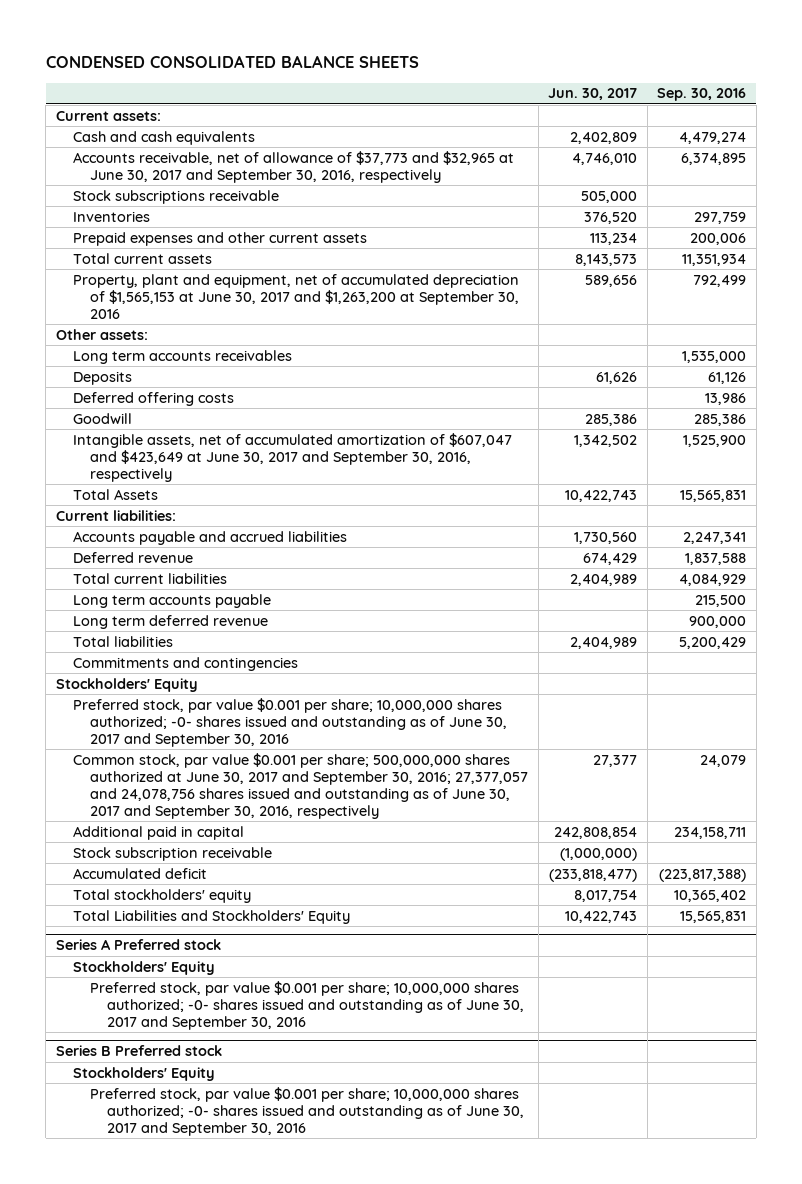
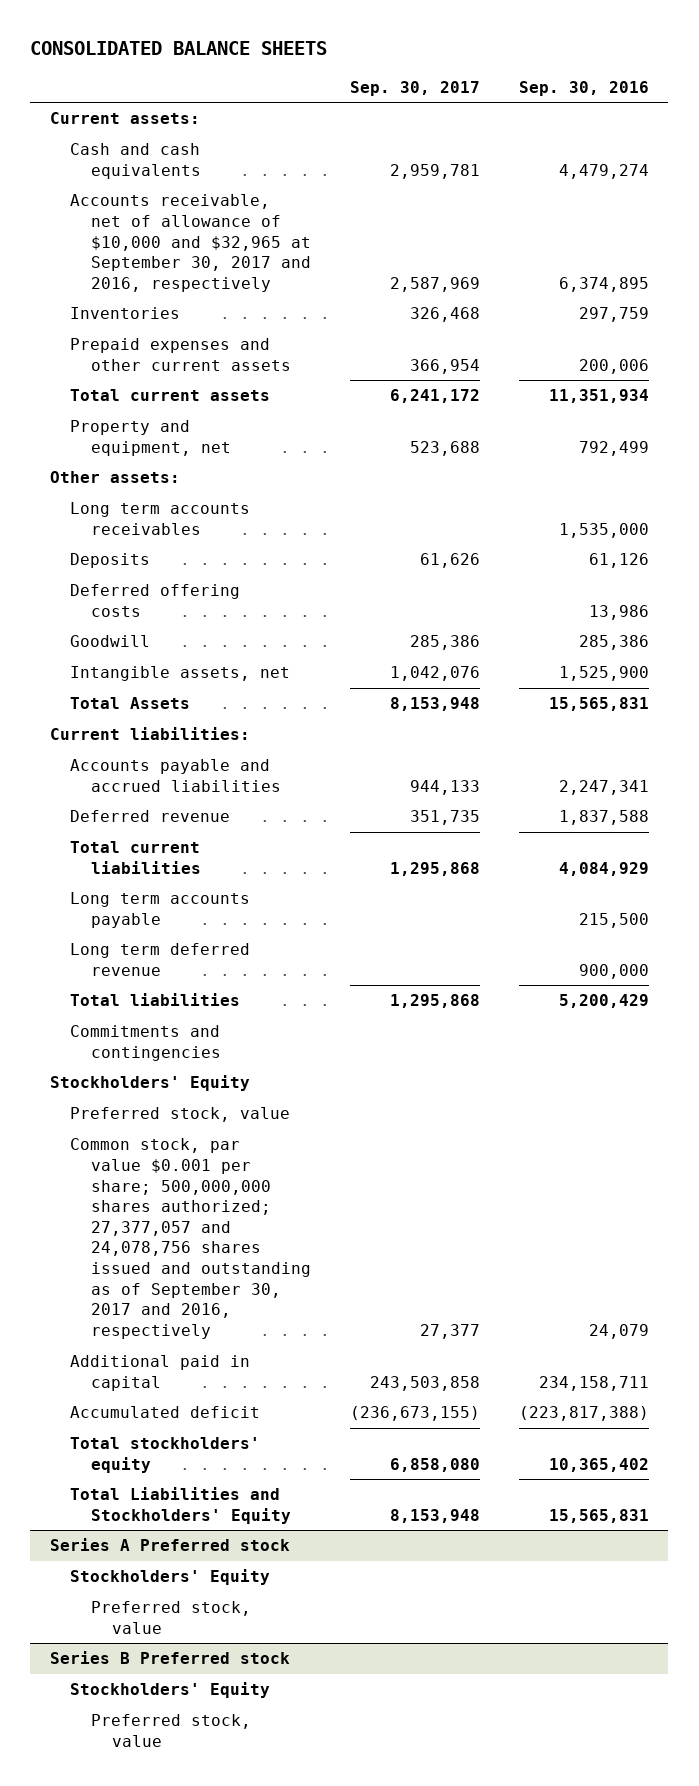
[45,55,419,69] CONDENSED CONSOLIDATED BALANCE SHEETS -> [30,41,328,56] CONSOLIDATED BALANCE SHEETS
[548,88,638,101] Jun. 30, 2017 -> none
none -> [349,80,480,96] Sep. 30, 2017
[72,189,279,204] Stock subscriptions receivable -> none
[72,150,514,183] Accounts receivable, net of allowance of $37,773 and $32,965 at June 30, 2017 and September 30, 2016, respectively -> [70,194,312,292] Accounts receivable, net of allowance of $10,000 and $32,965 at September 30, 2017 and 2016, respectively
[72,273,520,319] Property, plant and equipment, net of accumulated depreciation of $1,565,153 at June 30, 2017 and $1,263,200 at September 30, 2016 -> [70,420,232,456] Property and equipment, net
[72,432,512,482] Intangible assets, net of accumulated amortization of $607,047 and $423,649 at June 30, 2017 and September 30, 2016, respectively -> [70,666,291,682] Intangible assets, net
[72,697,508,747] Preferred stock, par value $0.001 per share; 10,000,000 shares authorized; -0- shares issued and outstanding as of June 30, 2017 and September 30, 2016 -> [70,1107,291,1123] Preferred stock, value
[72,752,529,819] Common stock, par value $0.001 per share; 500,000,000 shares authorized at June 30, 2017 and September 30, 2016; 27,377,057 and 24,078,756 shares issued and outstanding as of June 30, 2017 and September 30, 2016, respectively -> [70,1138,312,1339] Common stock, par value $0.001 per share; 500,000,000 shares authorized; 27,377,057 and 24,078,756 shares issued and outstanding as of September 30, 2017 and 2016, respectively
[72,846,272,861] Stock subscription receivable -> none
[90,980,525,1030] Preferred stock, par value $0.001 per share; 10,000,000 shares authorized; -0- shares issued and outstanding as of June 30, 2017 and September 30, 2016 -> [91,1601,252,1634] Preferred stock, value
[90,1086,525,1136] Preferred stock, par value $0.001 per share; 10,000,000 shares authorized; -0- shares issued and outstanding as of June 30, 2017 and September 30, 2016 -> [91,1714,252,1747] Preferred stock, value

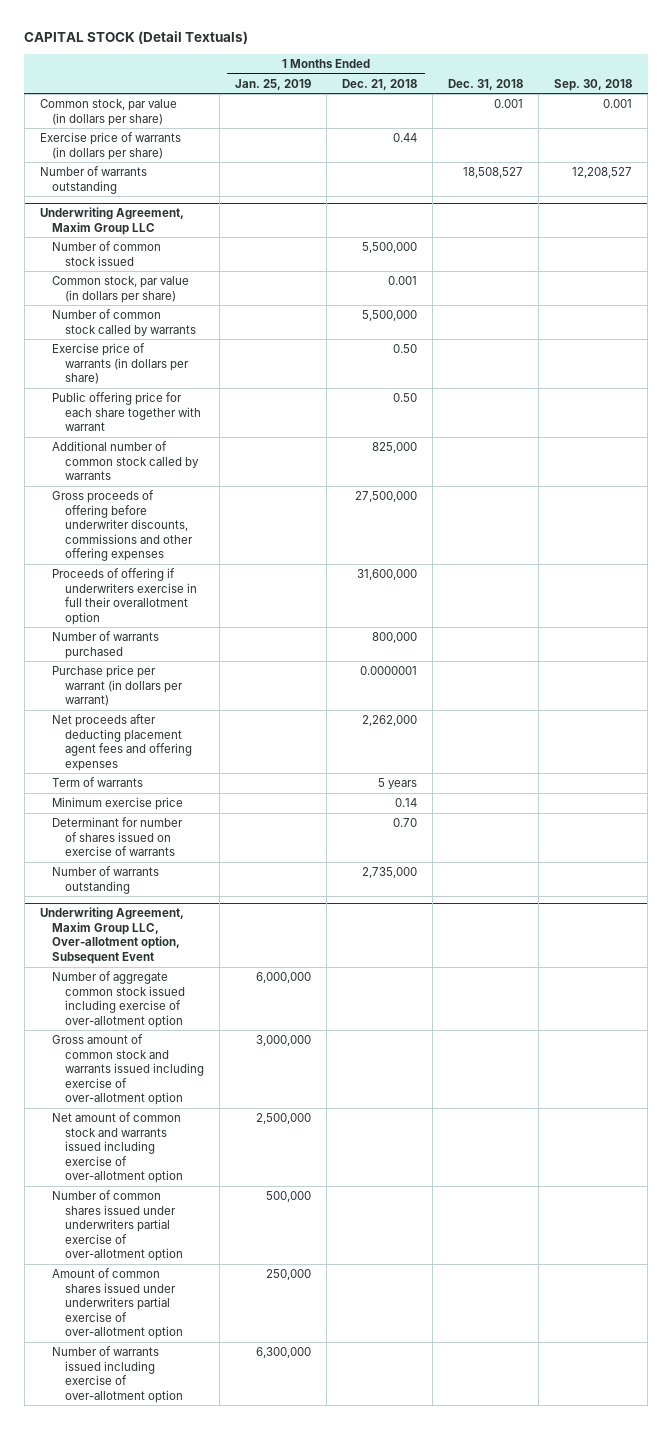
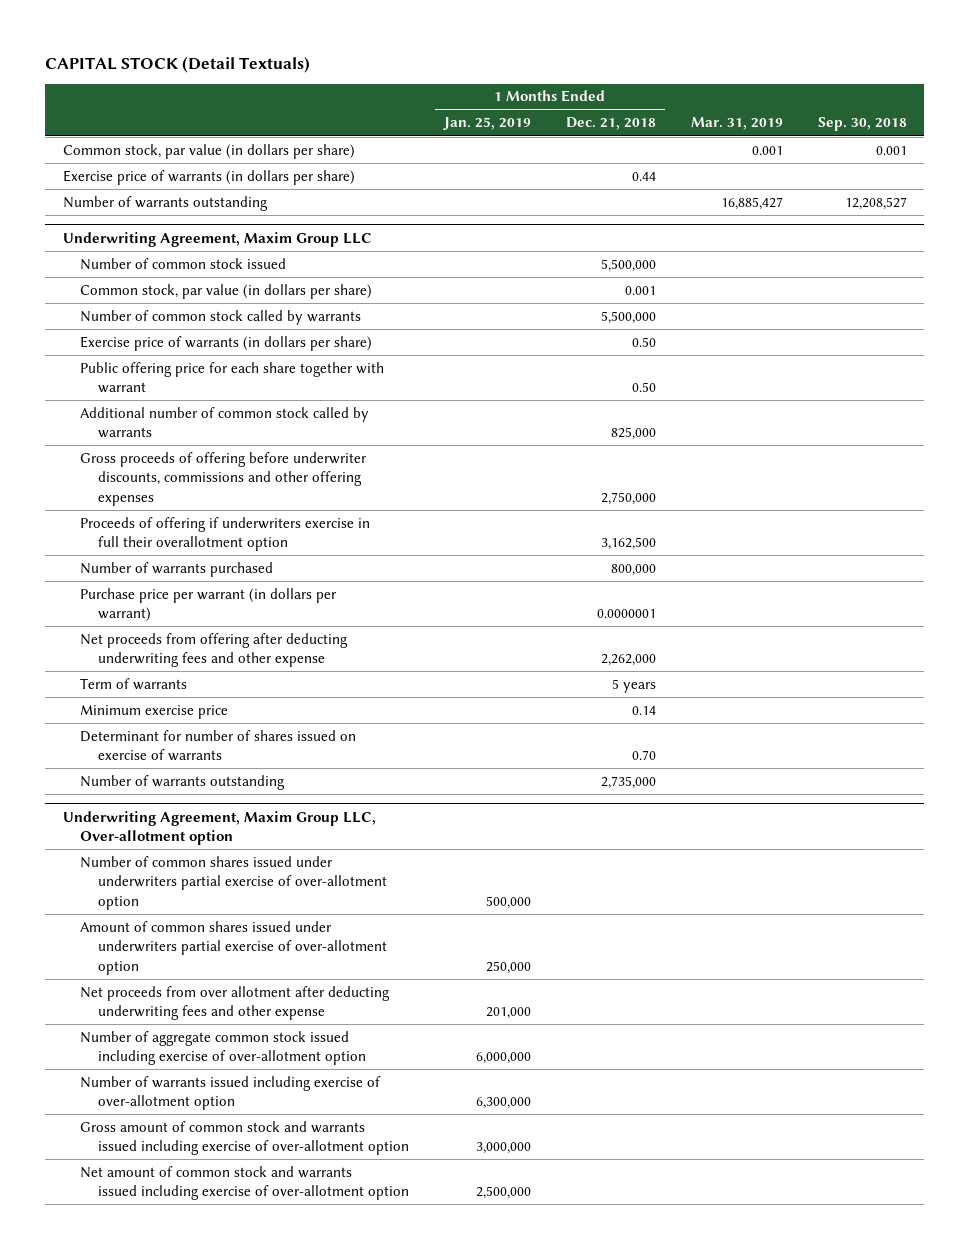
[448,78,524,90] Dec. 31, 2018 -> none
none -> [690,117,783,131] Mar. 31, 2019
[354,491,417,503] 27,500,000 -> [600,491,656,505] 2,750,000
[356,569,417,581] 31,600,000 -> [600,537,656,551] 3,162,500
[52,714,192,771] Net proceeds after deducting placement agent fees and offering expenses -> [80,632,349,668] Net proceeds from offering after deducting underwriting fees and other expense
[52,971,185,1028] Number of aggregate common stock issued including exercise of over-allotment option -> none
[52,1034,204,1106] Gross amount of common stock and warrants issued including exercise of over-allotment option -> none
[52,1112,183,1184] Net amount of common stock and warrants issued including exercise of over-allotment option -> none
[39,907,184,964] Underwriting Agreement, Maxim Group LLC, Over-allotment option, Subsequent Event -> [63,810,377,845] Underwriting Agreement, Maxim Group LLC, Over-allotment option
none -> [80,985,391,1021] Net proceeds from over allotment after deducting underwriting fees and other expense
none -> [80,1030,366,1066] Number of aggregate common stock issued including exercise of over-allotment option
none -> [80,1120,409,1156] Gross amount of common stock and warrants issued including exercise of over-allotment option
none -> [80,1165,409,1201] Net amount of common stock and warrants issued including exercise of over-allotment option

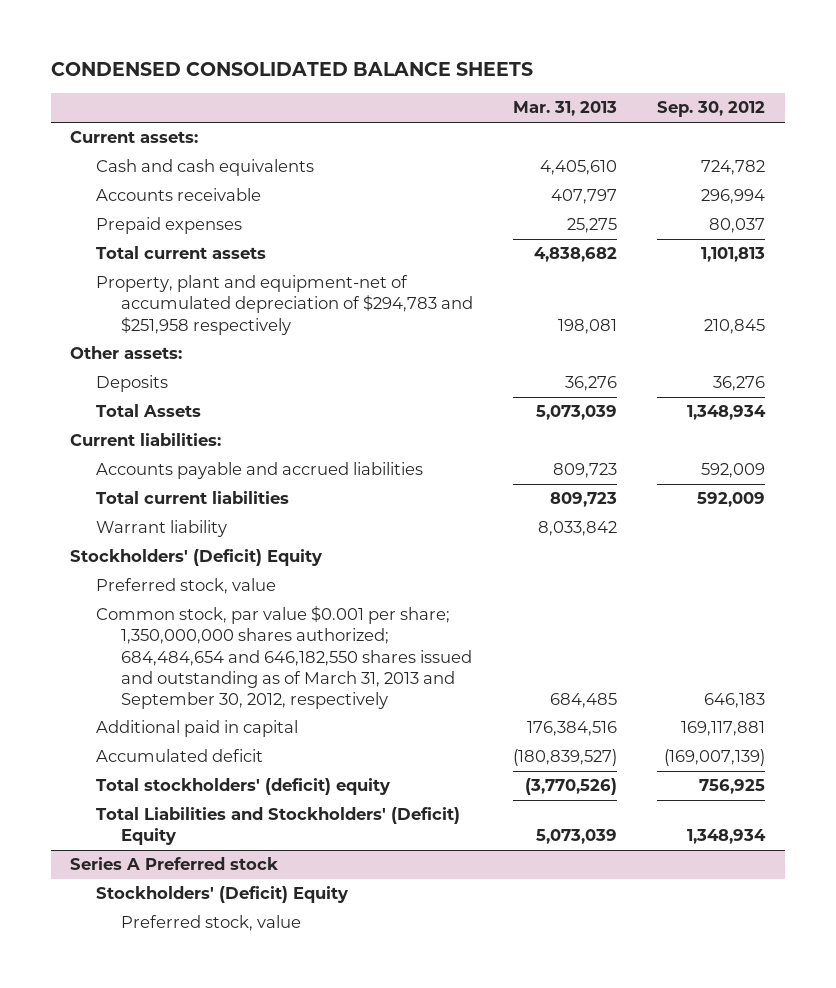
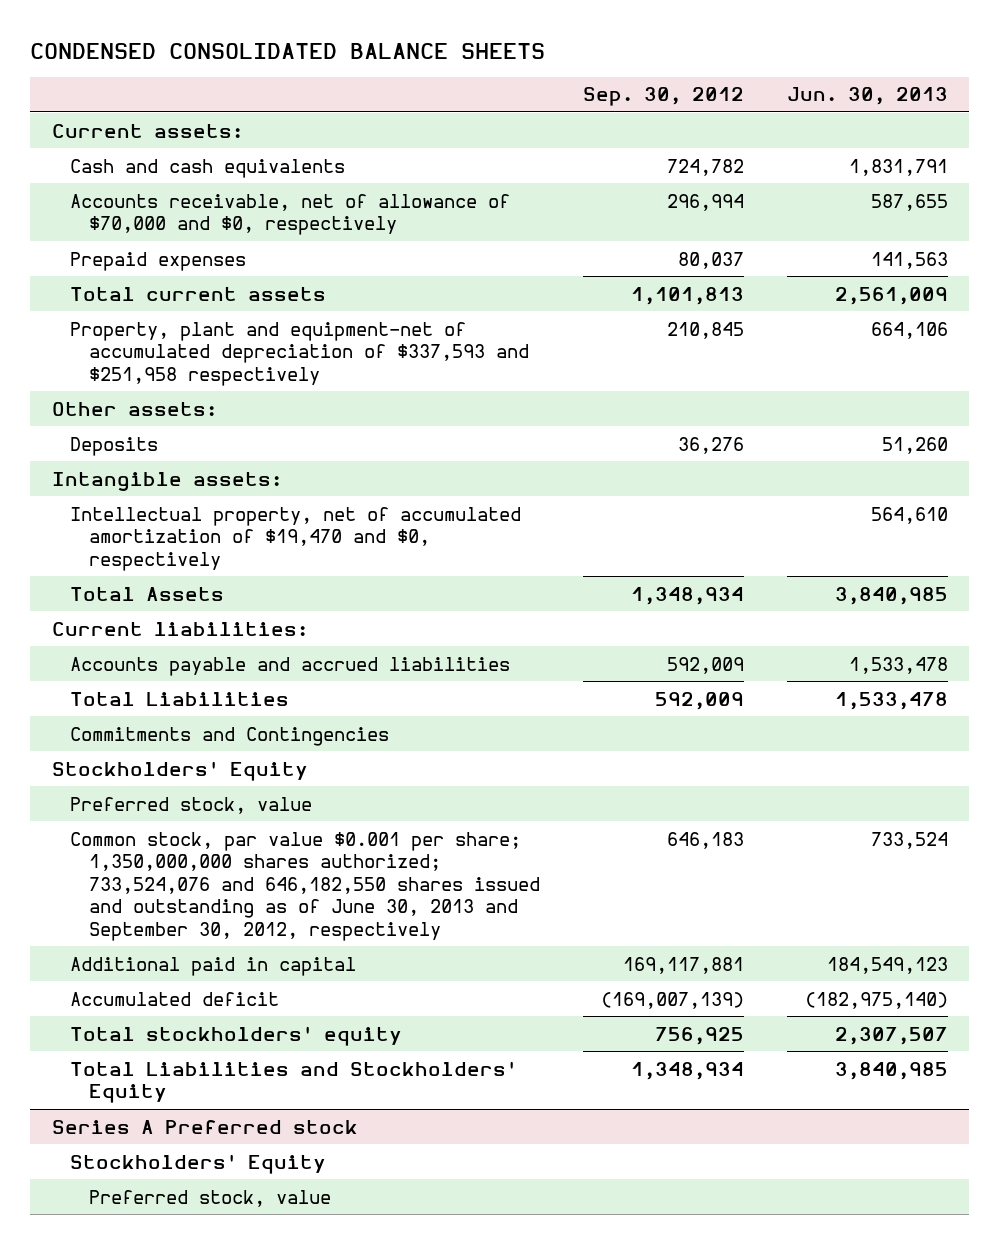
[513,101,618,117] Mar. 31, 2013 -> none
none -> [786,87,948,106] Jun. 30, 2013
[95,188,261,202] Accounts receivable -> [70,193,511,236] Accounts receivable, net of allowance of $70,000 and $0, respectively
[95,275,474,335] Property, plant and equipment-net of accumulated depreciation of $294,783 and $251,958 respectively -> [70,321,529,386] Property, plant and equipment-net of accumulated depreciation of $337,593 and $251,958 respectively
none -> [51,471,282,491] Intangible assets:
none -> [70,506,522,571] Intellectual property, net of accumulated amortization of $19,470 and $0, respectively
[95,520,227,538] Warrant liability -> none
[95,491,289,505] Total current liabilities -> [70,691,290,706] Total Liabilities
none -> [70,726,390,746] Commitments and Contingencies
[70,549,323,567] Stockholders' (Deficit) Equity -> [51,760,308,781] Stockholders' Equity
[95,606,473,709] Common stock, par value $0.001 per share; 1,350,000,000 shares authorized; 684,484,654 and 646,182,550 shares issued and outstanding as of March 31, 2013 and September 30, 2012, respectively -> [70,831,540,941] Common stock, par value $0.001 per share; 1,350,000,000 shares authorized; 733,524,076 and 646,182,550 shares issued and outstanding as of June 30, 2013 and September 30, 2012, respectively
[95,778,390,796] Total stockholders' (deficit) equity -> [70,1025,403,1046] Total stockholders' equity
[95,807,460,846] Total Liabilities and Stockholders' (Deficit) Equity -> [70,1060,518,1104] Total Liabilities and Stockholders' Equity
[95,886,348,904] Stockholders' (Deficit) Equity -> [70,1153,327,1174] Stockholders' Equity

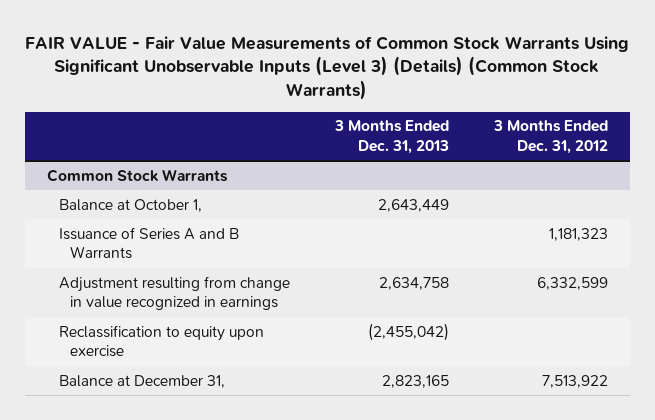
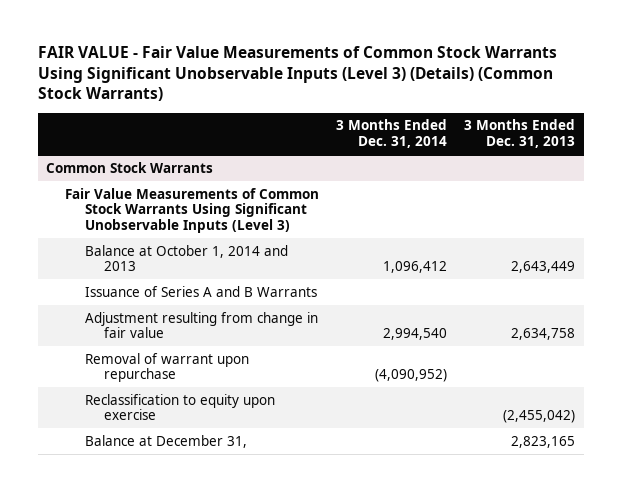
[492,120,608,155] 3 Months Ended Dec. 31, 2012 -> none
none -> [336,119,448,149] 3 Months Ended Dec. 31, 2014
none -> [65,187,320,234] Fair Value Measurements of Common Stock Warrants Using Significant Unobservable Inputs (Level 3)
[58,198,202,212] Balance at October 1, -> [84,244,288,272] Balance at October 1, 2014 and 2013
[58,275,290,311] Adjustment resulting from change in value recognized in earnings -> [84,311,318,339] Adjustment resulting from change in fair value
none -> [84,352,249,383] Removal of warrant upon repurchase

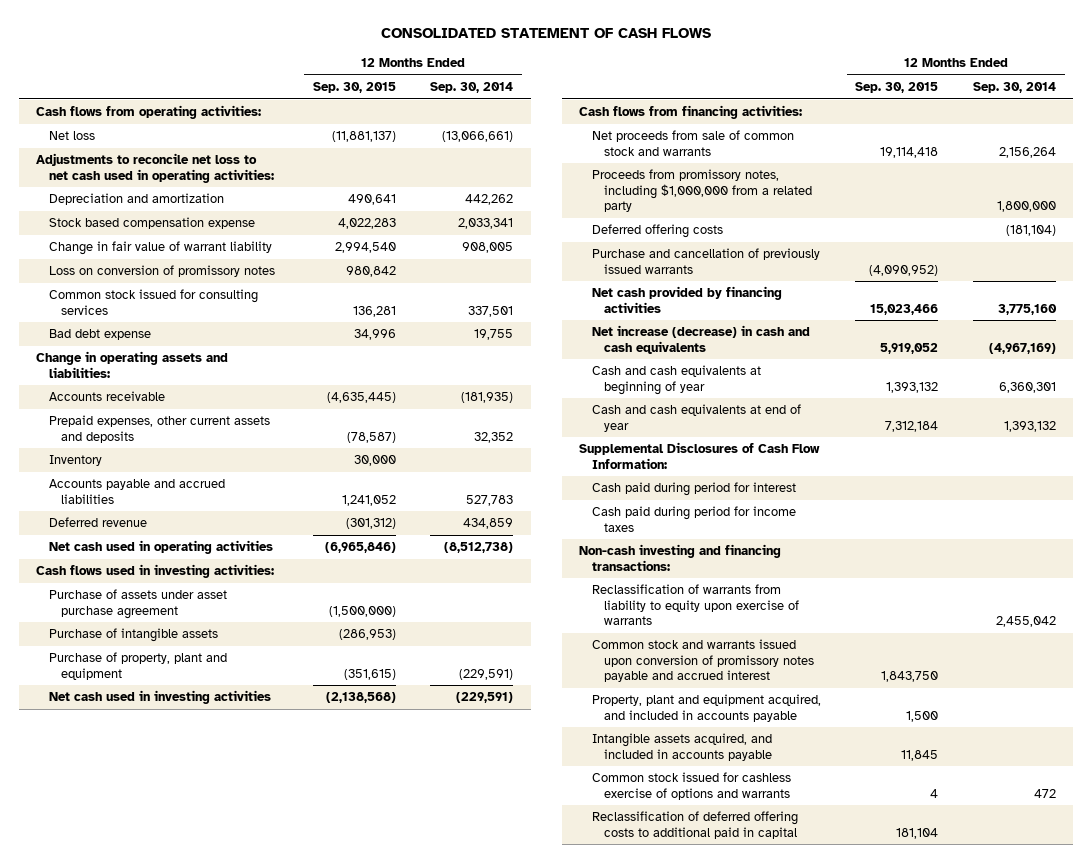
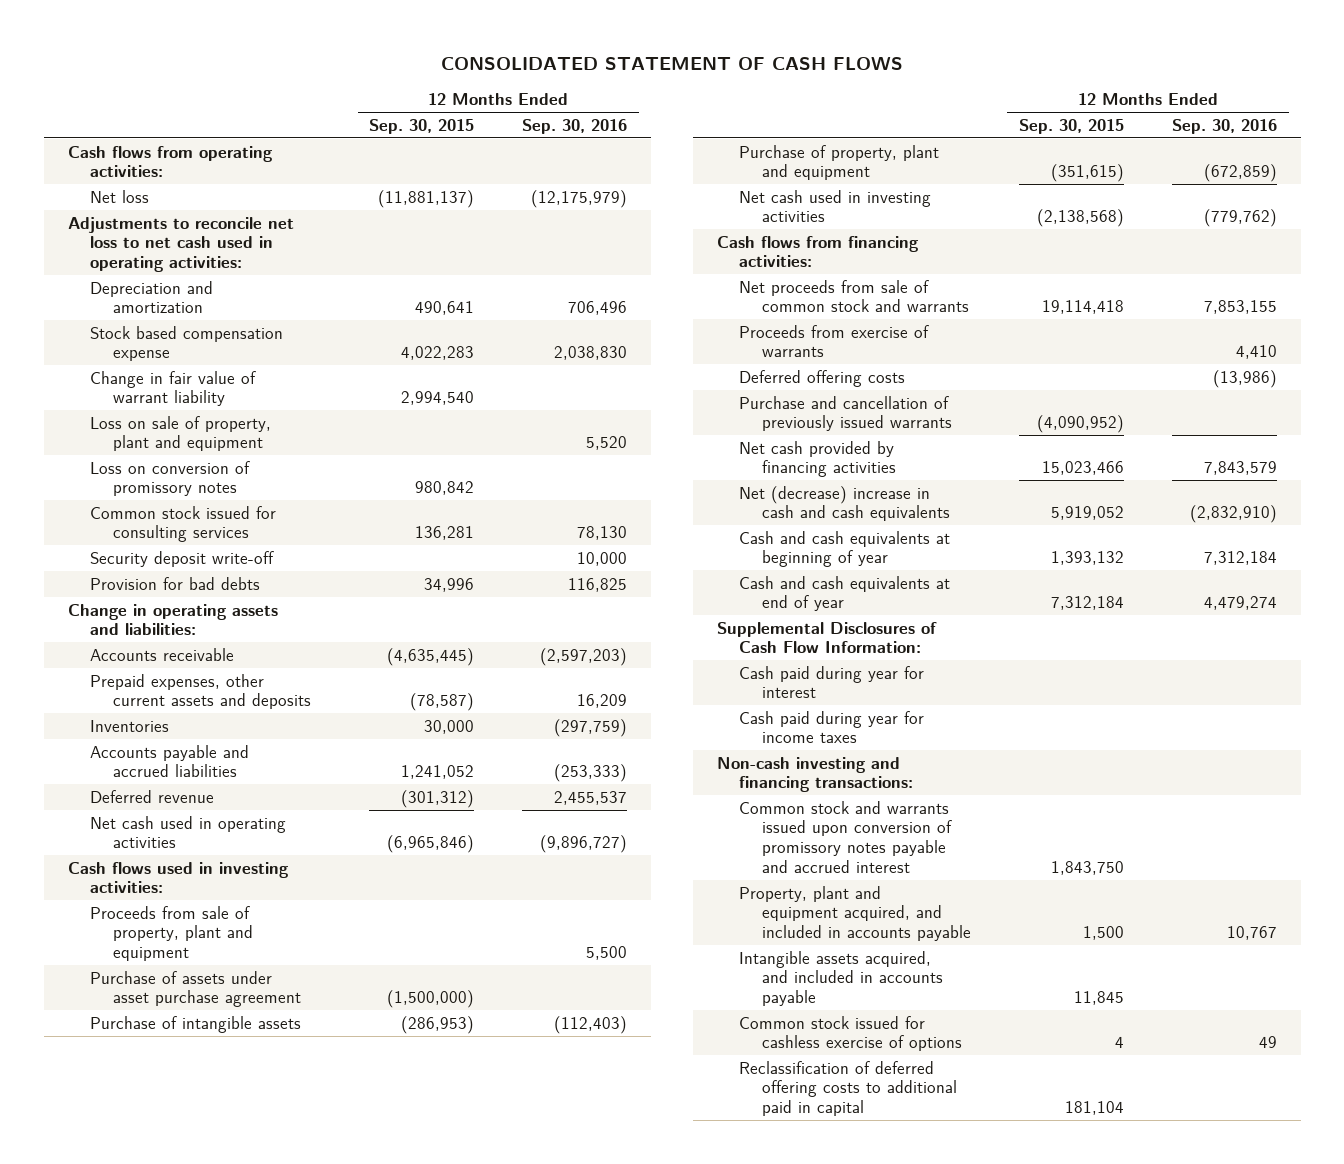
[430,82,514,94] Sep. 30, 2014 -> none
none -> [522,118,628,134] Sep. 30, 2016
none -> [90,415,272,452] Loss on sale of property, plant and equipment
none -> [90,550,275,567] Security deposit write-off
[48,329,151,341] Bad debt expense -> [90,576,261,590] Provision for bad debts
[48,455,102,467] Inventory -> [90,719,170,732] Inventories
none -> [90,905,253,961] Proceeds from sale of property, plant and equipment
[591,169,813,212] Proceeds from promissory notes, including $1,000,000 from a related party -> none
none -> [739,324,930,358] Proceeds from exercise of warrants
[591,325,810,354] Net increase (decrease) in cash and cash equivalents -> [739,485,950,522] Net (decrease) increase in cash and cash equivalents
[591,482,796,497] Cash paid during period for interest -> [739,665,925,699] Cash paid during year for interest
[591,506,796,532] Cash paid during period for income taxes -> [739,710,925,744] Cash paid during year for income taxes
[591,584,800,625] Reclassification of warrants from liability to equity upon exercise of warrants -> none
[591,772,791,800] Common stock issued for cashless exercise of options and warrants -> [739,1015,962,1052] Common stock issued for cashless exercise of options

